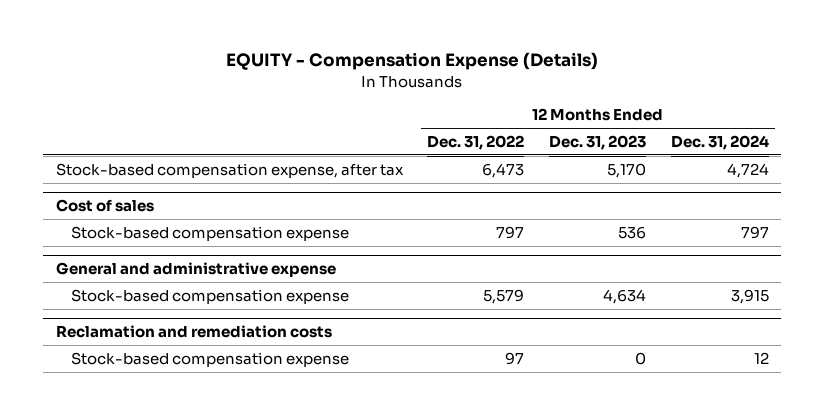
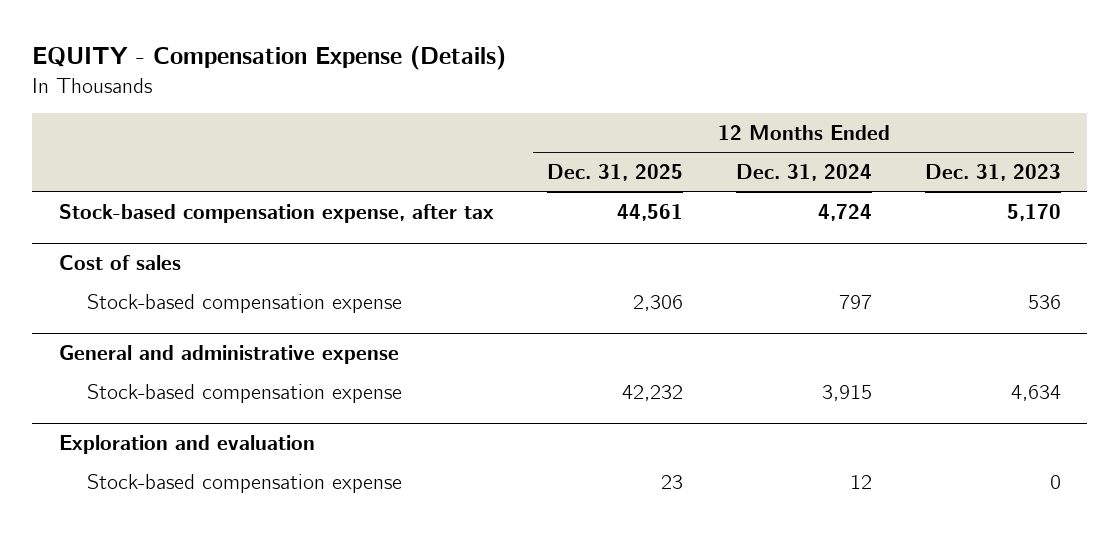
[427,134,525,150] Dec. 31, 2022 -> none
none -> [546,163,683,181] Dec. 31, 2025
[55,325,332,339] Reclamation and remediation costs -> [58,435,315,455] Exploration and evaluation

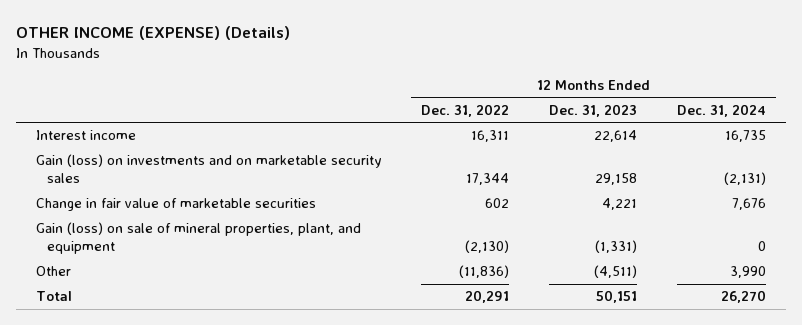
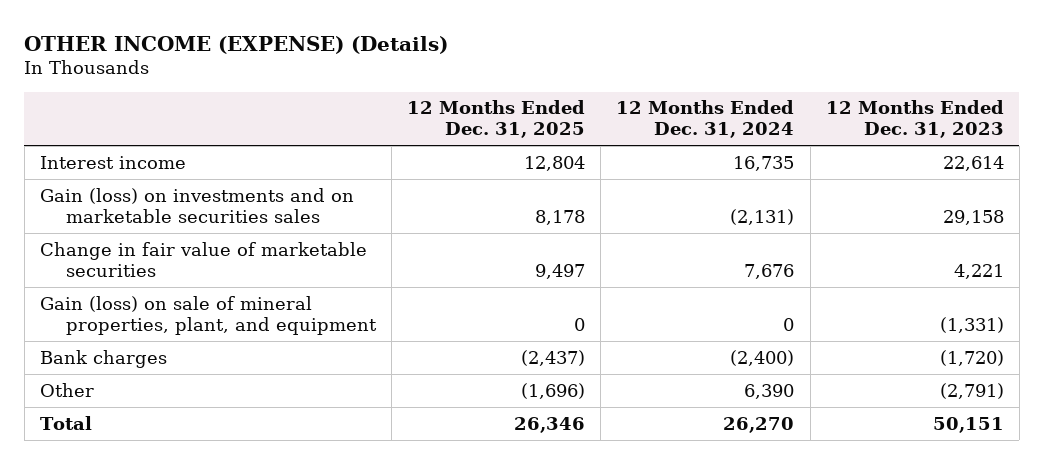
[421,103,510,117] Dec. 31, 2022 -> none
none -> [407,100,586,139] 12 Months Ended Dec. 31, 2025
[35,154,382,184] Gain (loss) on investments and on marketable security sales -> [39,187,354,223] Gain (loss) on investments and on marketable securities sales
none -> [39,349,167,368] Bank charges
[594,265,638,279] (4,511) -> [939,382,1004,399] (2,791)
[730,266,767,279] 3,990 -> [744,383,795,399] 6,390

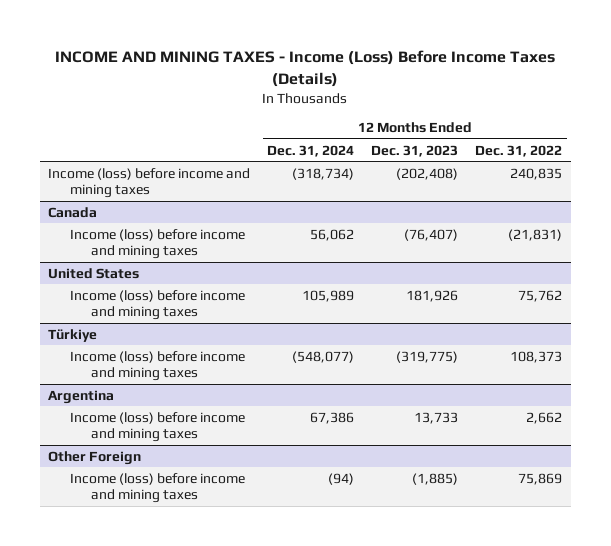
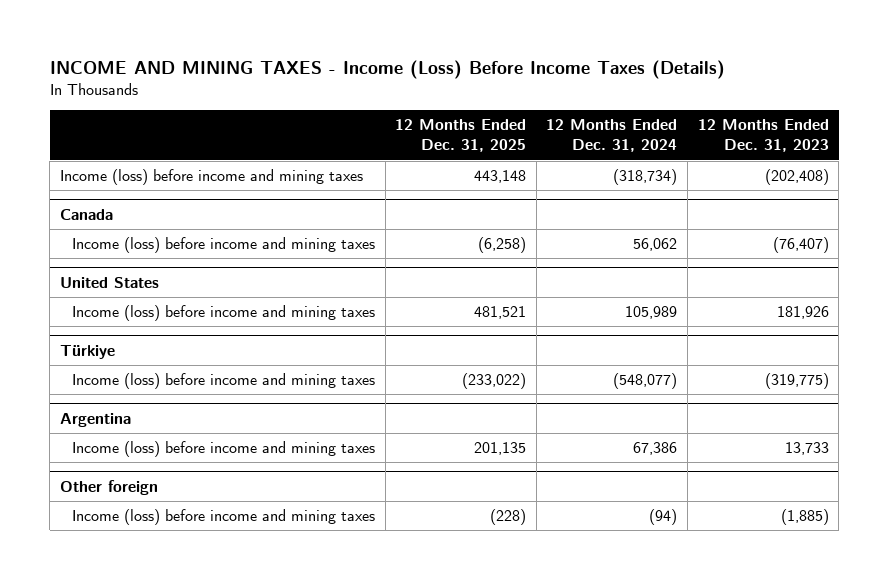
[475,144,563,157] Dec. 31, 2022 -> none
none -> [395,119,527,153] 12 Months Ended Dec. 31, 2025
[48,450,142,465] Other Foreign -> [59,480,158,496] Other foreign

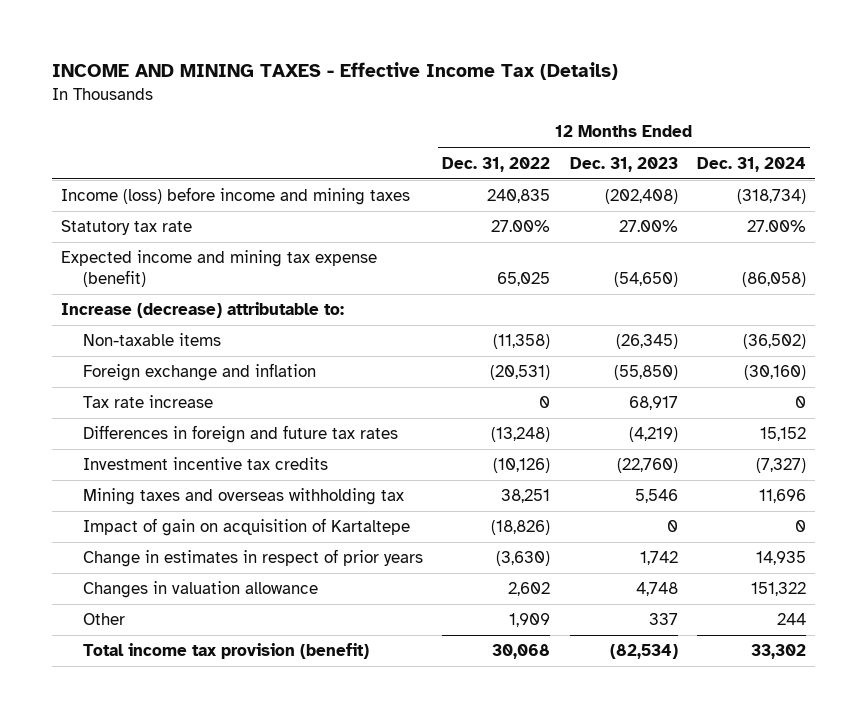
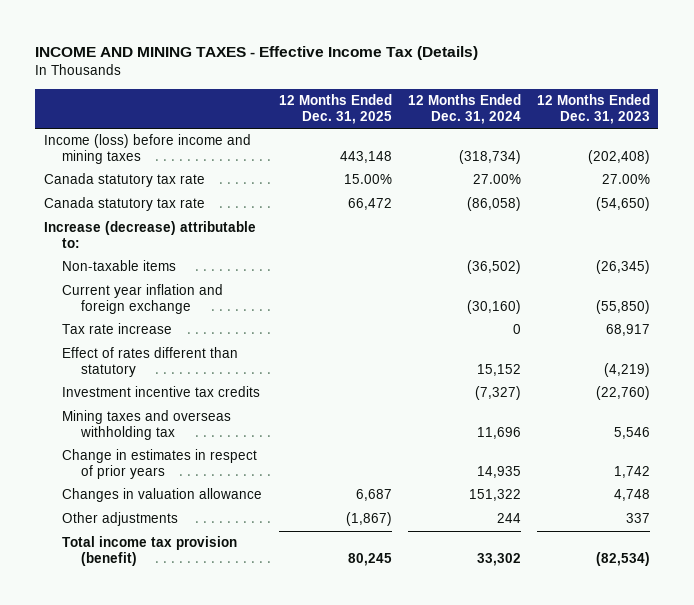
[442,156,551,172] Dec. 31, 2022 -> none
none -> [278,94,392,125] 12 Months Ended Dec. 31, 2025
[61,220,193,236] Statutory tax rate -> [43,173,205,188] Canada statutory tax rate
[61,250,378,288] Expected income and mining tax expense (benefit) -> [43,197,205,212] Canada statutory tax rate
[83,363,317,382] Foreign exchange and inflation -> [62,284,224,315] Current year inflation and foreign exchange
[83,425,399,444] Differences in foreign and future tax rates -> [62,347,239,378] Effect of rates different than statutory
[83,518,411,537] Impact of gain on acquisition of Kartaltepe -> none
[83,613,126,626] Other -> [62,512,179,527] Other adjustments

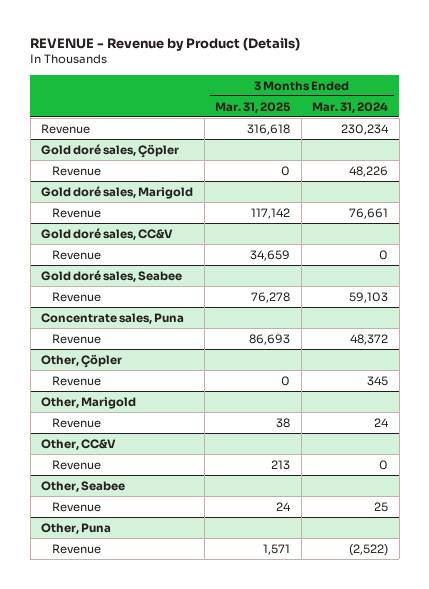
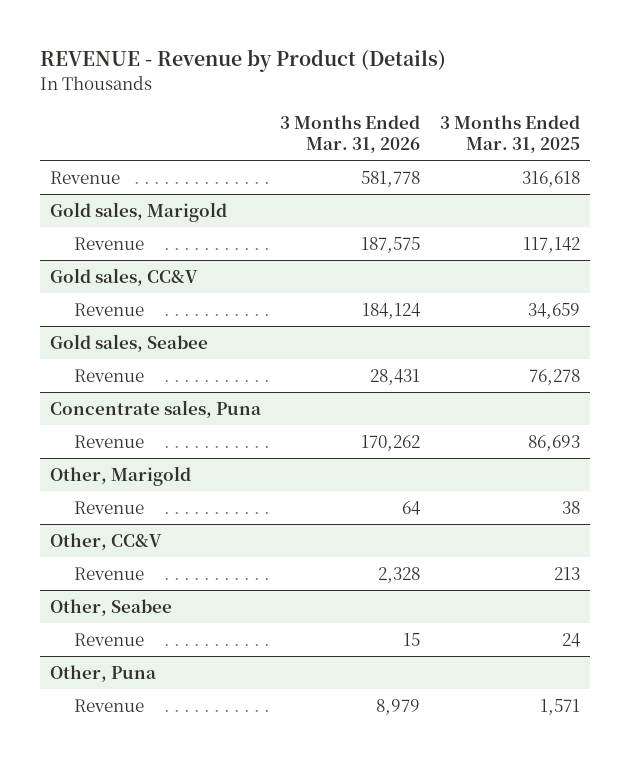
[312,101,389,113] Mar. 31, 2024 -> none
none -> [280,115,421,154] 3 Months Ended Mar. 31, 2026
[41,143,180,158] Gold doré sales, Çöpler -> none
[51,165,101,176] Revenue -> none
[41,185,194,199] Gold doré sales, Marigold -> [49,201,227,222] Gold sales, Marigold
[41,227,174,240] Gold doré sales, CC&V -> [49,267,198,286] Gold sales, CC&V
[41,269,183,282] Gold doré sales, Seabee -> [49,333,208,352] Gold sales, Seabee
[41,353,123,368] Other, Çöpler -> none
[51,375,101,386] Revenue -> none

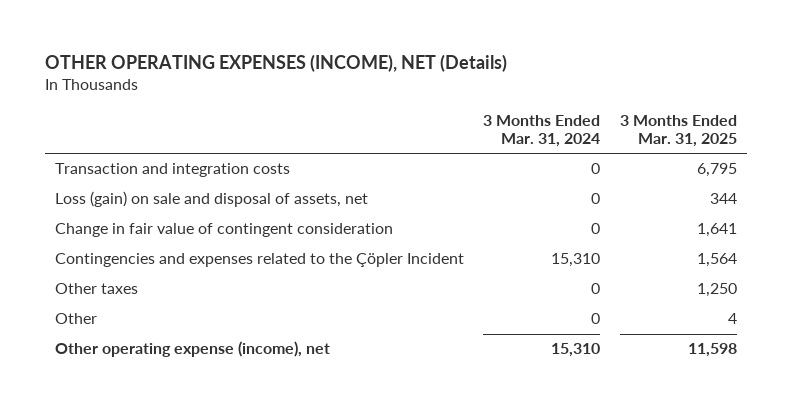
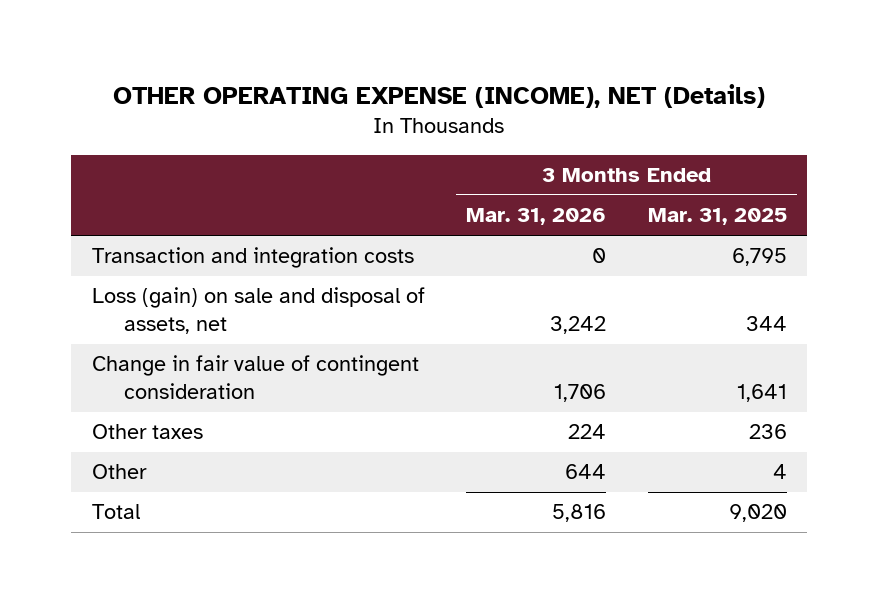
[44,53,507,72] OTHER OPERATING EXPENSES (INCOME), NET (Details) -> [113,84,766,109] OTHER OPERATING EXPENSE (INCOME), NET (Details)
[483,114,601,148] 3 Months Ended Mar. 31, 2024 -> none
none -> [466,208,607,226] Mar. 31, 2026
[54,253,464,268] Contingencies and expenses related to the Çöpler Incident -> none
[697,283,738,298] 1,250 -> [748,424,787,440] 236
[54,341,330,358] Other operating expense (income), net -> none
none -> [91,504,140,520] Total

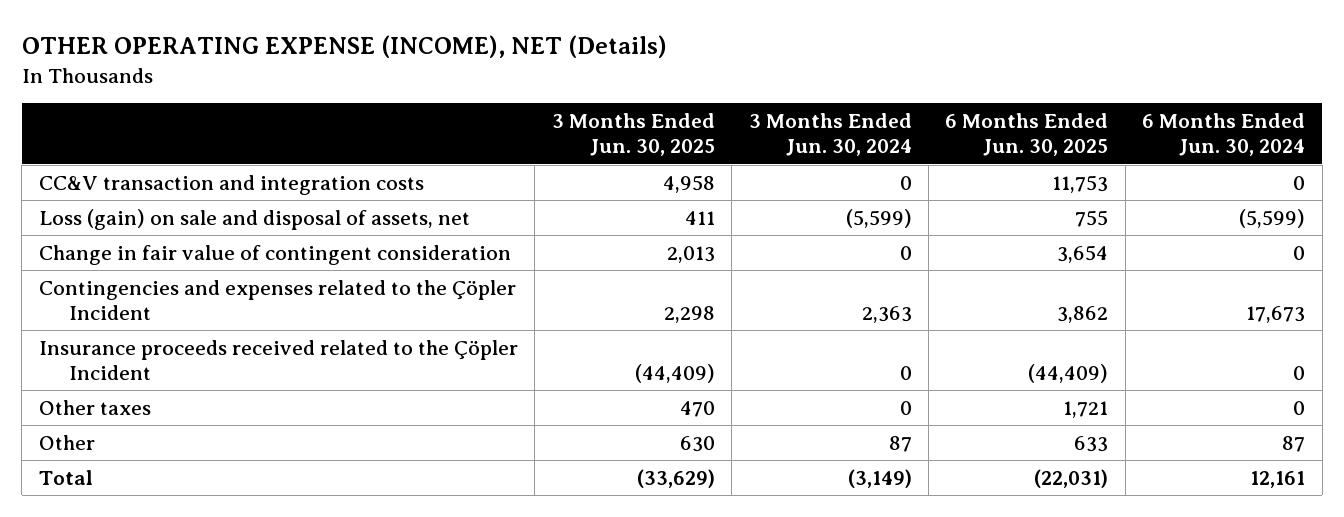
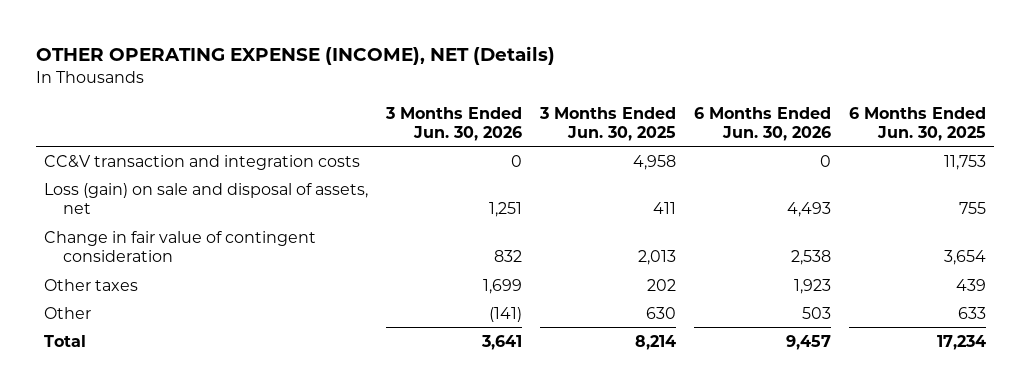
[748,113,912,157] 3 Months Ended Jun. 30, 2024 -> none
[1142,113,1306,157] 6 Months Ended Jun. 30, 2024 -> none
none -> [385,106,523,141] 3 Months Ended Jun. 30, 2026
none -> [693,106,831,141] 6 Months Ended Jun. 30, 2026
[38,279,516,321] Contingencies and expenses related to the Çöpler Incident -> none
[38,339,518,381] Insurance proceeds received related to the Çöpler Incident -> none
[679,400,715,417] 470 -> [647,278,677,291] 202
[1063,400,1109,418] 1,721 -> [955,278,986,291] 439
[636,468,715,488] (33,629) -> [635,334,677,350] 8,214
[1034,468,1109,488] (22,031) -> [936,334,986,350] 17,234

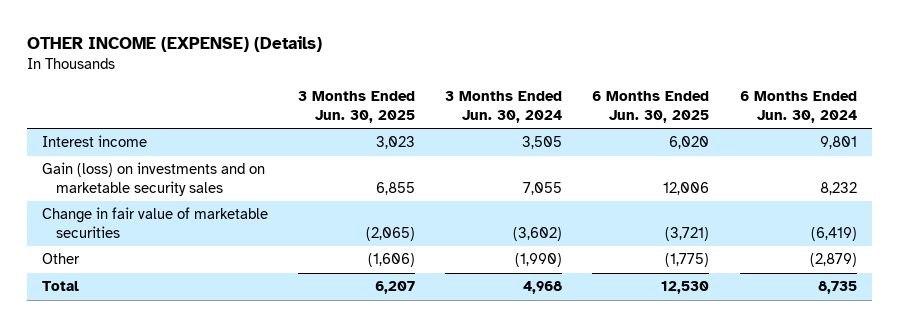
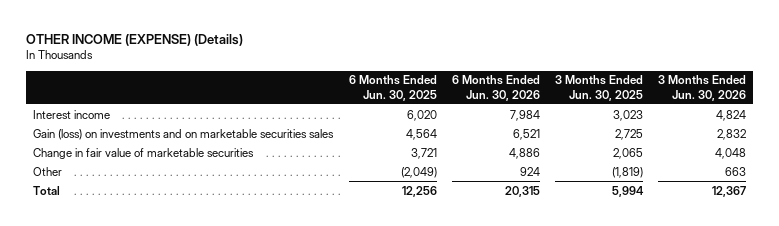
[445,91,563,123] 3 Months Ended Jun. 30, 2024 -> none
[739,91,857,123] 6 Months Ended Jun. 30, 2024 -> none
none -> [451,75,540,101] 6 Months Ended Jun. 30, 2026
none -> [657,75,746,101] 3 Months Ended Jun. 30, 2026
[41,162,265,196] Gain (loss) on investments and on marketable security sales -> [33,128,335,140] Gain (loss) on investments and on marketable securities sales
[375,181,415,195] 6,855 -> [614,128,643,140] 2,725
[663,181,710,195] 12,006 -> [405,128,437,140] 4,564
[365,226,415,241] (2,065) -> [612,147,643,159] 2,065
[665,226,710,241] (3,721) -> [410,147,437,159] 3,721
[367,253,415,268] (1,606) -> [611,166,643,178] (1,819)
[665,253,710,268] (1,775) -> [400,166,437,178] (2,049)
[374,281,415,295] 6,207 -> [611,185,644,197] 5,994
[661,281,710,295] 12,530 -> [401,185,437,197] 12,256

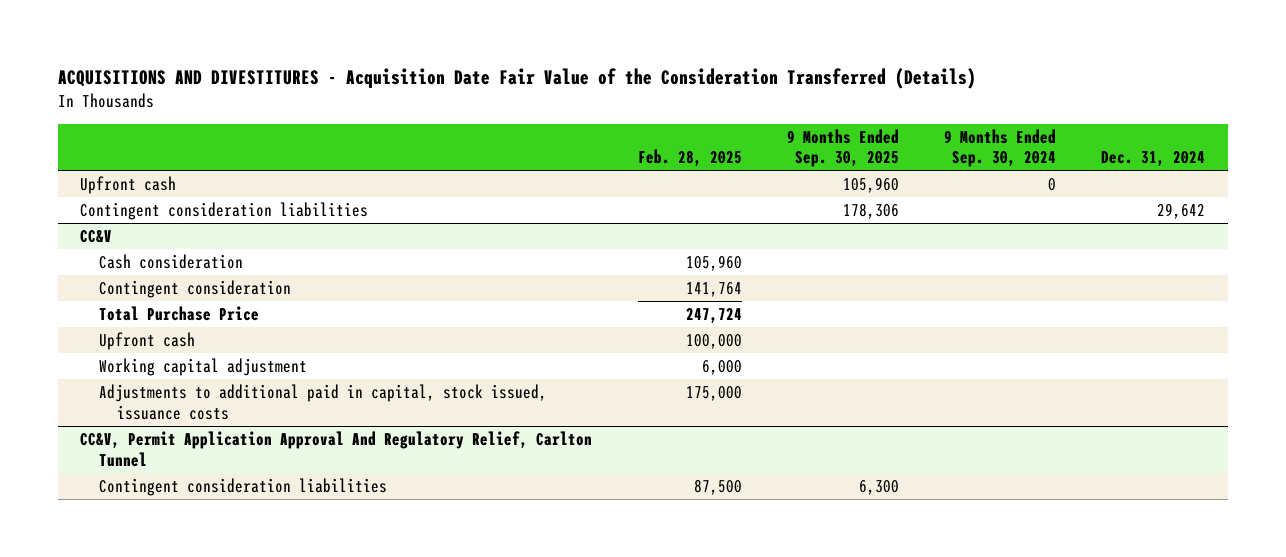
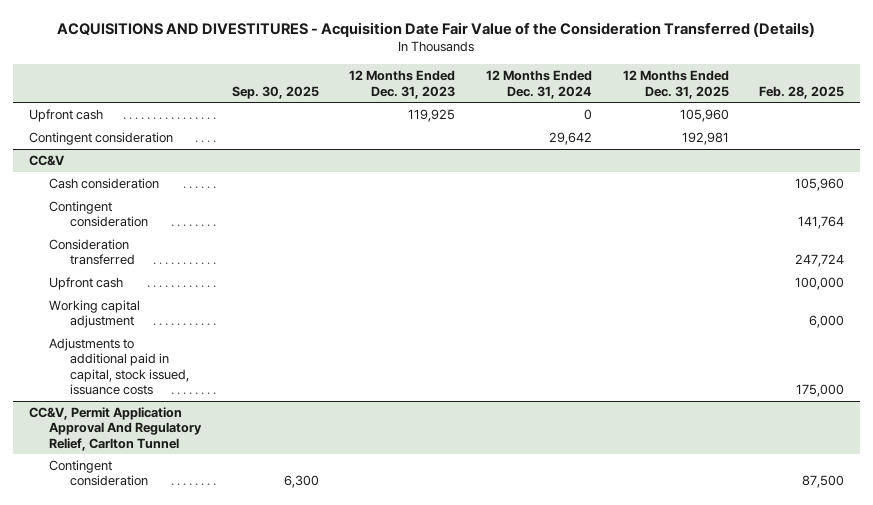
[786,128,899,168] 9 Months Ended Sep. 30, 2025 -> none
[944,128,1057,168] 9 Months Ended Sep. 30, 2024 -> none
[1101,151,1206,168] Dec. 31, 2024 -> none
none -> [231,85,319,99] Sep. 30, 2025
none -> [349,70,456,99] 12 Months Ended Dec. 31, 2023
none -> [485,70,592,99] 12 Months Ended Dec. 31, 2024
none -> [622,70,729,99] 12 Months Ended Dec. 31, 2025
[80,202,369,221] Contingent consideration liabilities -> [28,131,173,145] Contingent consideration
[98,306,259,322] Total Purchase Price -> [49,238,135,266] Consideration transferred
[98,478,387,497] Contingent consideration liabilities -> [49,459,148,487] Contingent consideration

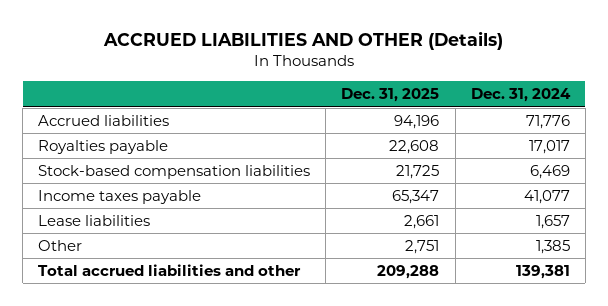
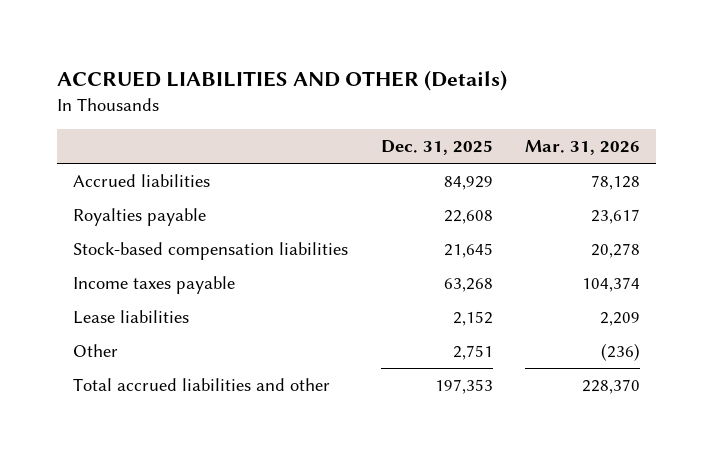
[470,88,571,103] Dec. 31, 2024 -> none
none -> [524,140,640,156] Mar. 31, 2026
[394,114,440,129] 94,196 -> [443,175,493,190] 84,929
[396,164,440,179] 21,725 -> [443,242,493,258] 21,645
[392,189,440,204] 65,347 -> [443,277,493,292] 63,268
[404,214,440,229] 2,661 -> [452,310,493,326] 2,152
[377,264,440,279] 209,288 -> [434,378,493,394] 197,353

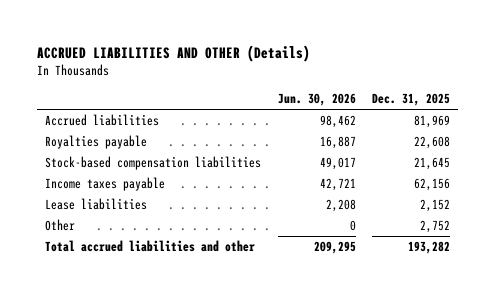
[524,140,640,156] Mar. 31, 2026 -> none
none -> [277,93,356,107] Jun. 30, 2026
[443,175,493,190] 84,929 -> [413,114,450,128] 81,969
[443,277,493,292] 63,268 -> [413,177,450,191] 62,156
[452,344,493,360] 2,751 -> [419,219,450,233] 2,752
[434,378,493,394] 197,353 -> [407,240,450,254] 193,282

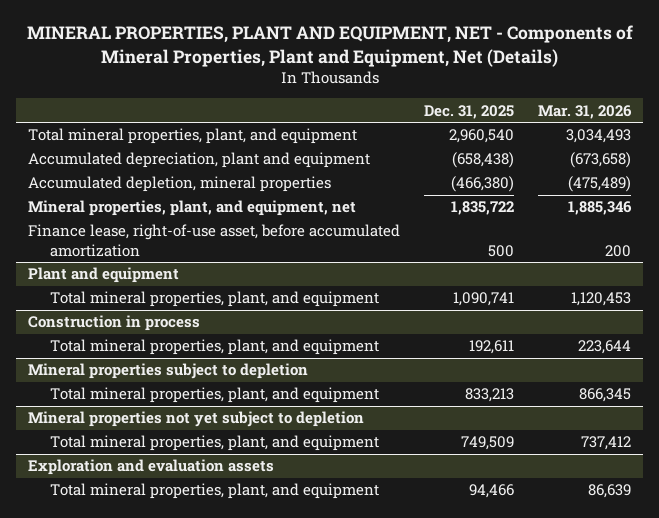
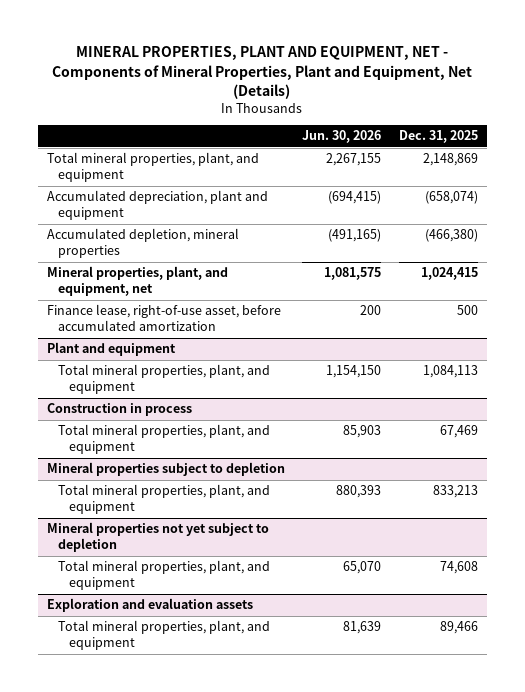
[538,104,633,119] Mar. 31, 2026 -> none
none -> [302,130,382,144] Jun. 30, 2026
[449,129,515,144] 2,960,540 -> [422,153,478,167] 2,148,869
[452,152,515,169] (658,438) -> [424,191,478,205] (658,074)
[451,201,515,216] 1,835,722 -> [420,267,478,281] 1,024,415
[453,292,515,307] 1,090,741 -> [422,365,478,379] 1,084,113
[469,340,515,355] 192,611 -> [439,425,478,439] 67,469
[461,436,515,451] 749,509 -> [439,561,478,575] 74,608
[469,484,515,499] 94,466 -> [439,621,478,635] 89,466

